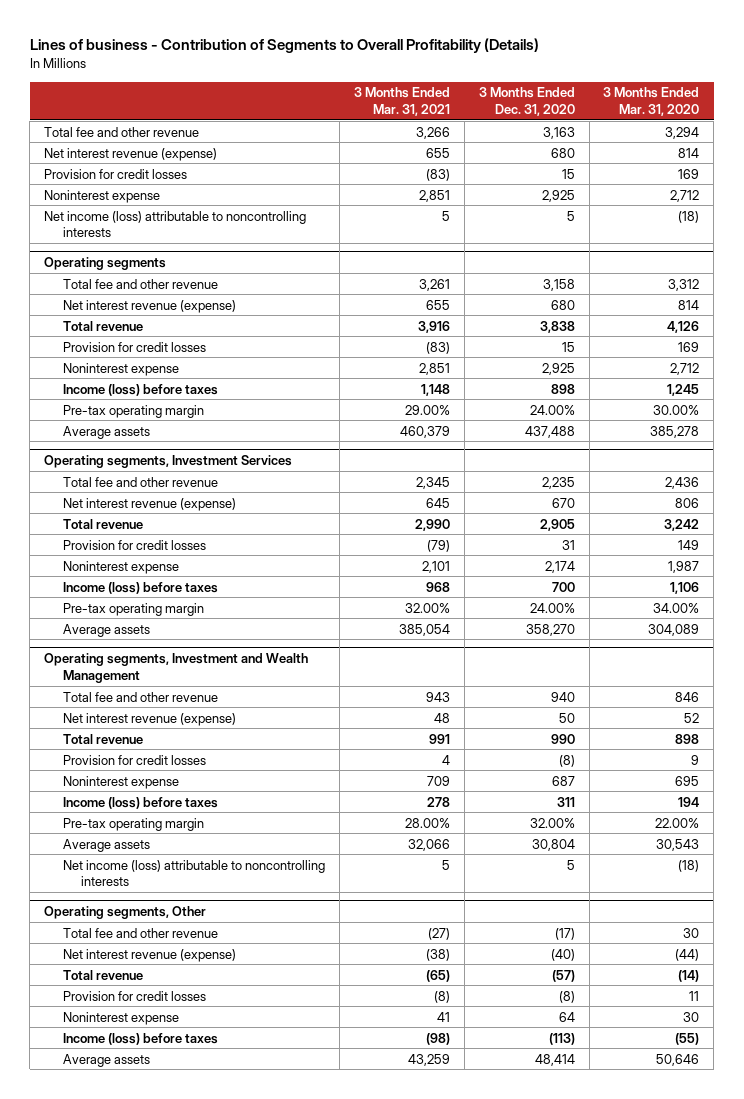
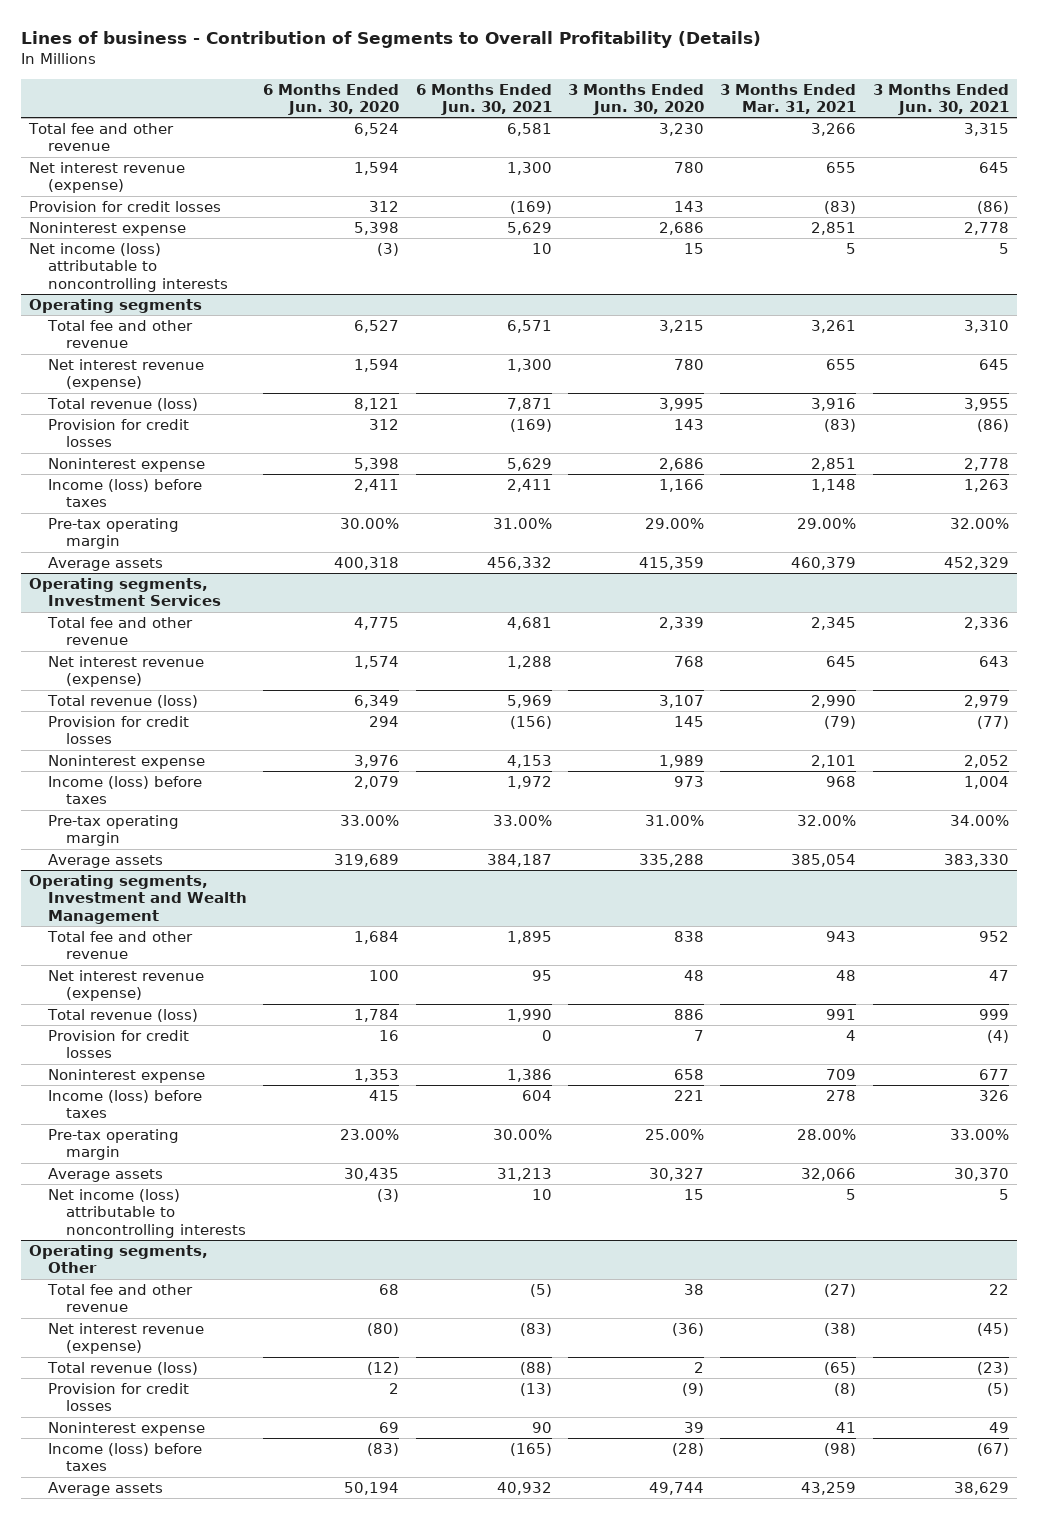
[478,87,575,116] 3 Months Ended Dec. 31, 2020 -> none
[603,87,700,116] 3 Months Ended Mar. 31, 2020 -> none
none -> [263,83,400,116] 6 Months Ended Jun. 30, 2020
none -> [415,83,552,116] 6 Months Ended Jun. 30, 2021
none -> [567,83,704,116] 3 Months Ended Jun. 30, 2020
none -> [872,83,1009,116] 3 Months Ended Jun. 30, 2021
[62,320,143,331] Total revenue -> [46,398,198,412] Total revenue (loss)
[62,518,143,529] Total revenue -> [46,695,198,709] Total revenue (loss)
[62,733,143,744] Total revenue -> [46,1009,198,1023] Total revenue (loss)
[62,969,143,980] Total revenue -> [46,1362,198,1376] Total revenue (loss)

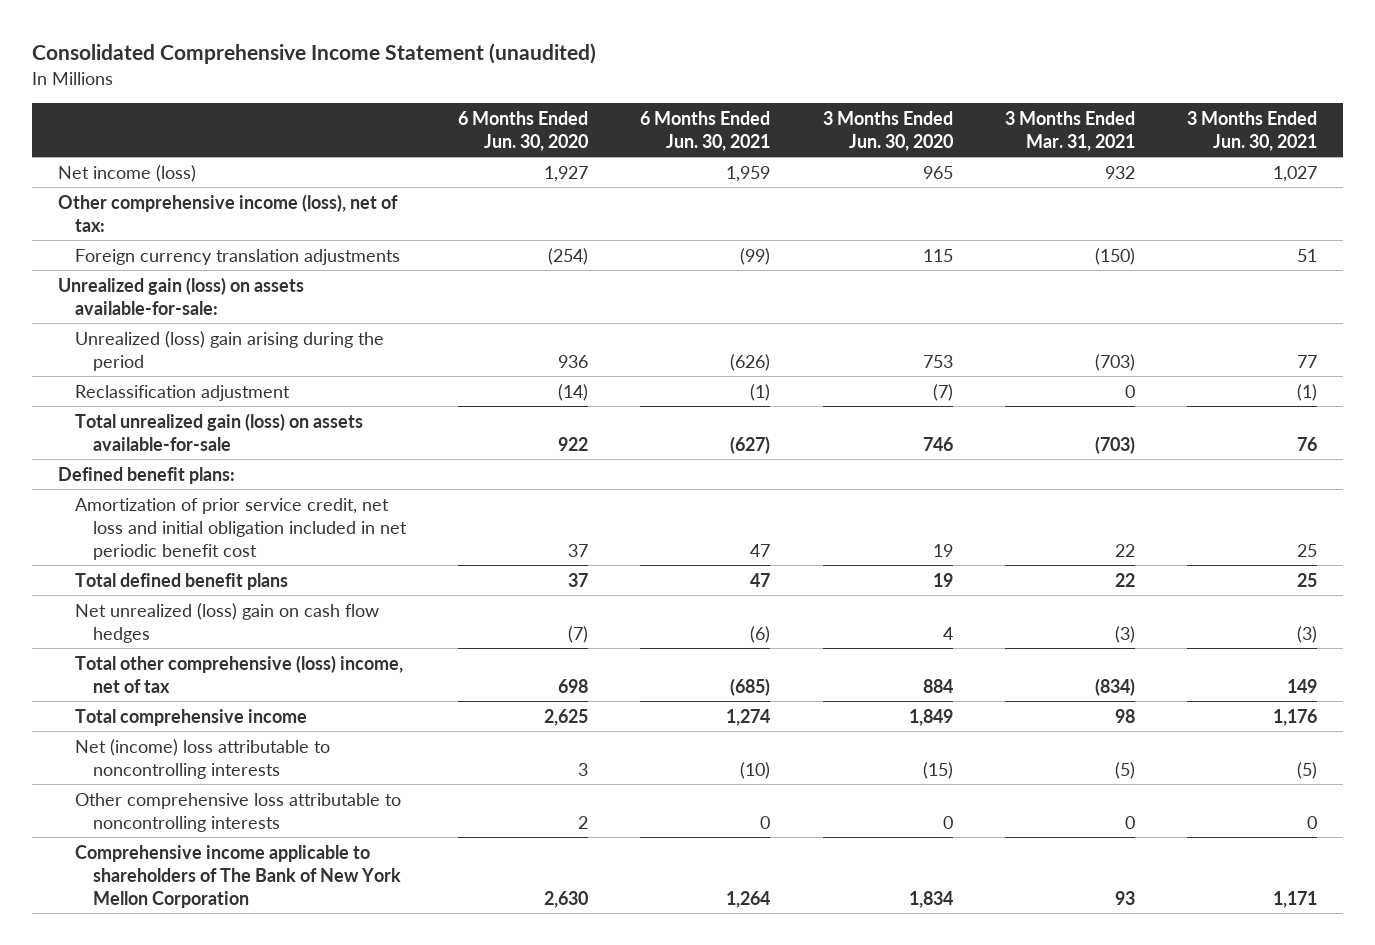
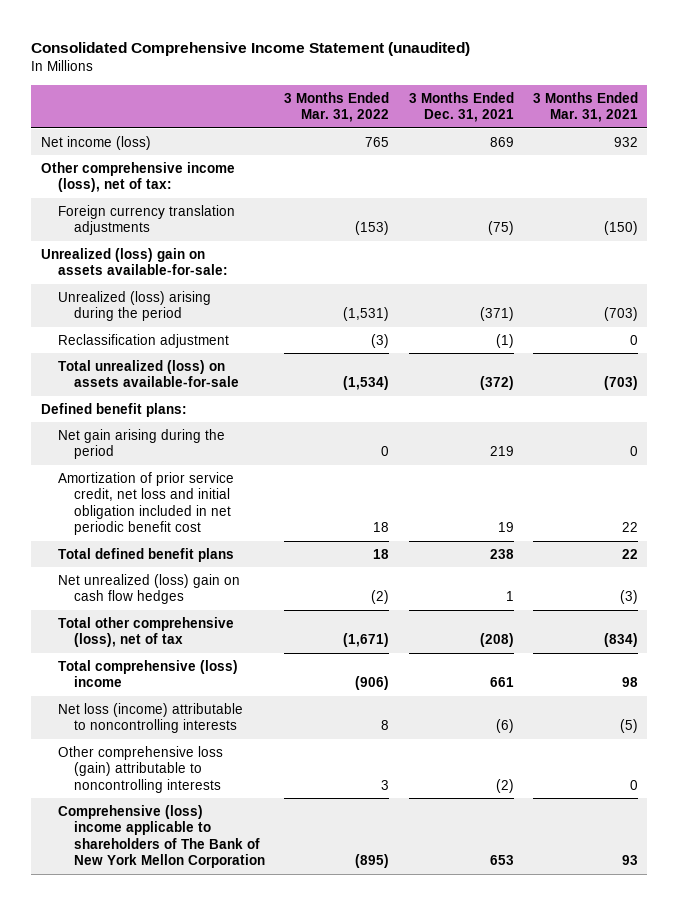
[458,110,589,152] 6 Months Ended Jun. 30, 2020 -> none
[640,110,771,152] 6 Months Ended Jun. 30, 2021 -> none
[822,110,953,152] 3 Months Ended Jun. 30, 2020 -> none
[1187,110,1318,152] 3 Months Ended Jun. 30, 2021 -> none
none -> [284,91,390,123] 3 Months Ended Mar. 31, 2022
none -> [408,91,514,123] 3 Months Ended Dec. 31, 2021
[58,276,305,315] Unrealized gain (loss) on assets available-for-sale: -> [40,247,228,276] Unrealized (loss) gain on assets available-for-sale:
[75,330,385,371] Unrealized (loss) gain arising during the period -> [57,290,211,322] Unrealized (loss) arising during the period
[75,412,364,451] Total unrealized gain (loss) on assets available-for-sale -> [57,359,240,388] Total unrealized (loss) on assets available-for-sale
none -> [57,428,225,460] Net gain arising during the period
[75,654,404,693] Total other comprehensive (loss) income, net of tax -> [57,616,234,648] Total other comprehensive (loss), net of tax
[75,708,308,726] Total comprehensive income -> [57,659,238,688] Total comprehensive (loss) income
[75,738,331,779] Net (income) loss attributable to noncontrolling interests -> [57,702,243,734] Net loss (income) attributable to noncontrolling interests
[75,792,402,832] Other comprehensive loss attributable to noncontrolling interests -> [57,745,223,793] Other comprehensive loss (gain) attributable to noncontrolling interests
[75,844,401,909] Comprehensive income applicable to shareholders of The Bank of New York Mellon Corporation -> [57,804,266,869] Comprehensive (loss) income applicable to shareholders of The Bank of New York Mellon Corporation

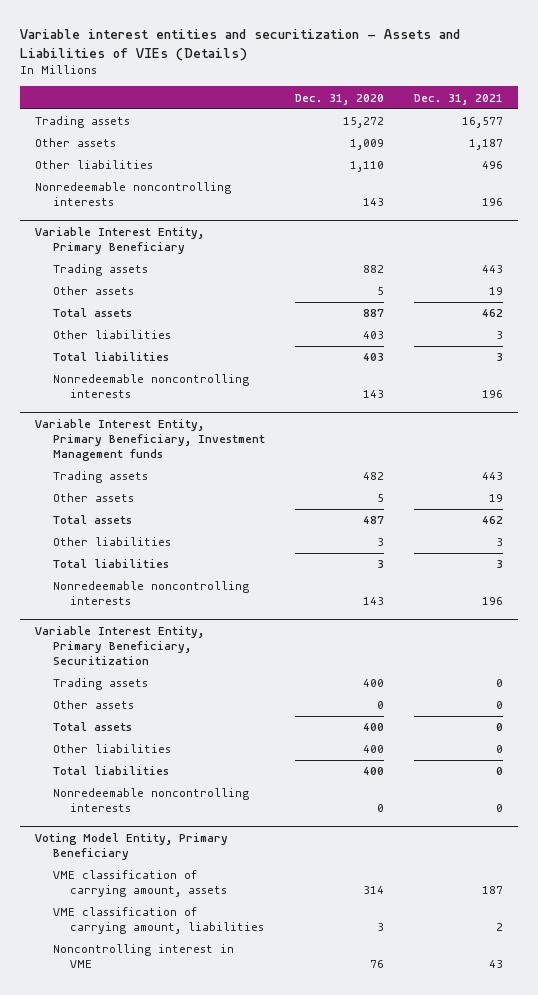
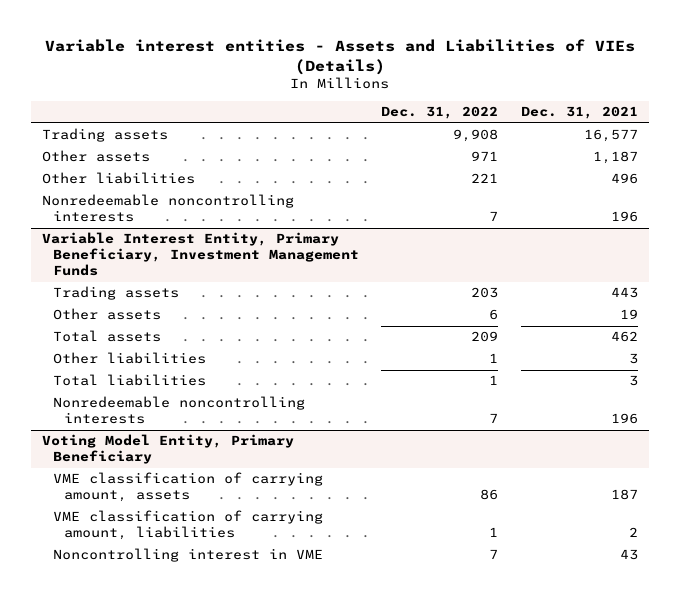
[19,28,460,61] Variable interest entities and securitization - Assets and Liabilities of VIEs (Details) -> [45,39,636,76] Variable interest entities - Assets and Liabilities of VIEs (Details)
[294,93,384,105] Dec. 31, 2020 -> none
none -> [381,106,499,120] Dec. 31, 2022
[35,226,205,254] Variable Interest Entity, Primary Beneficiary -> none
[52,264,148,277] Trading assets -> none
[52,286,134,296] Other assets -> none
[52,308,132,318] Total assets -> none
[52,330,171,340] Other liabilities -> none
[52,352,169,362] Total liabilities -> none
[52,374,249,399] Nonredeemable noncontrolling interests -> none
[35,418,265,461] Variable Interest Entity, Primary Beneficiary, Investment Management funds -> [42,232,360,277] Variable Interest Entity, Primary Beneficiary, Investment Management Funds
[35,625,205,665] Variable Interest Entity, Primary Beneficiary, Securitization -> none
[52,678,148,691] Trading assets -> none
[52,700,134,710] Other assets -> none
[52,722,132,732] Total assets -> none
[52,744,171,754] Other liabilities -> none
[52,766,169,776] Total liabilities -> none
[52,788,249,813] Nonredeemable noncontrolling interests -> none

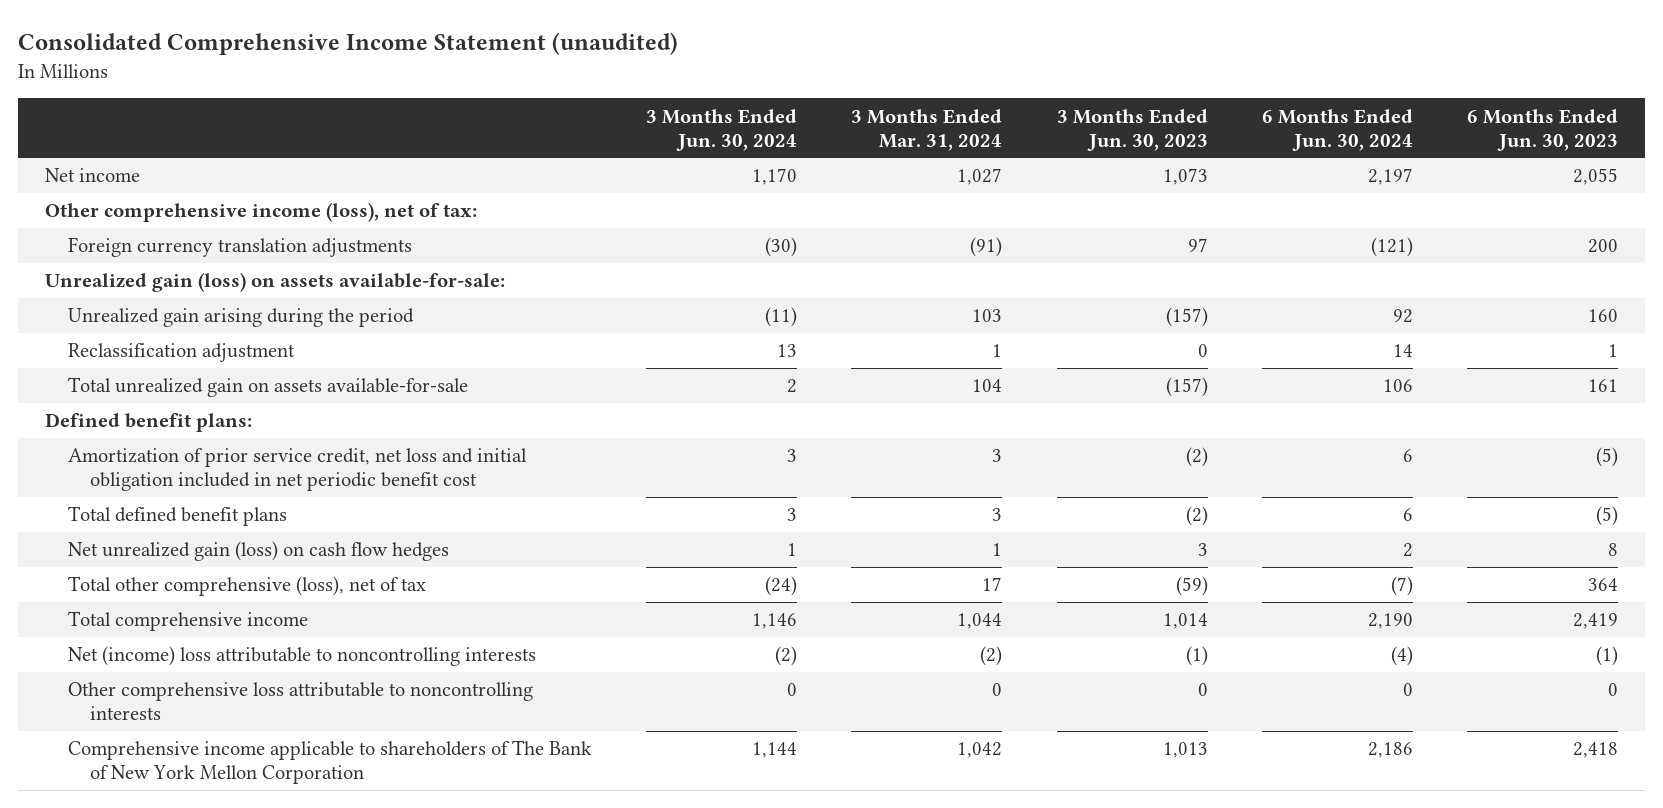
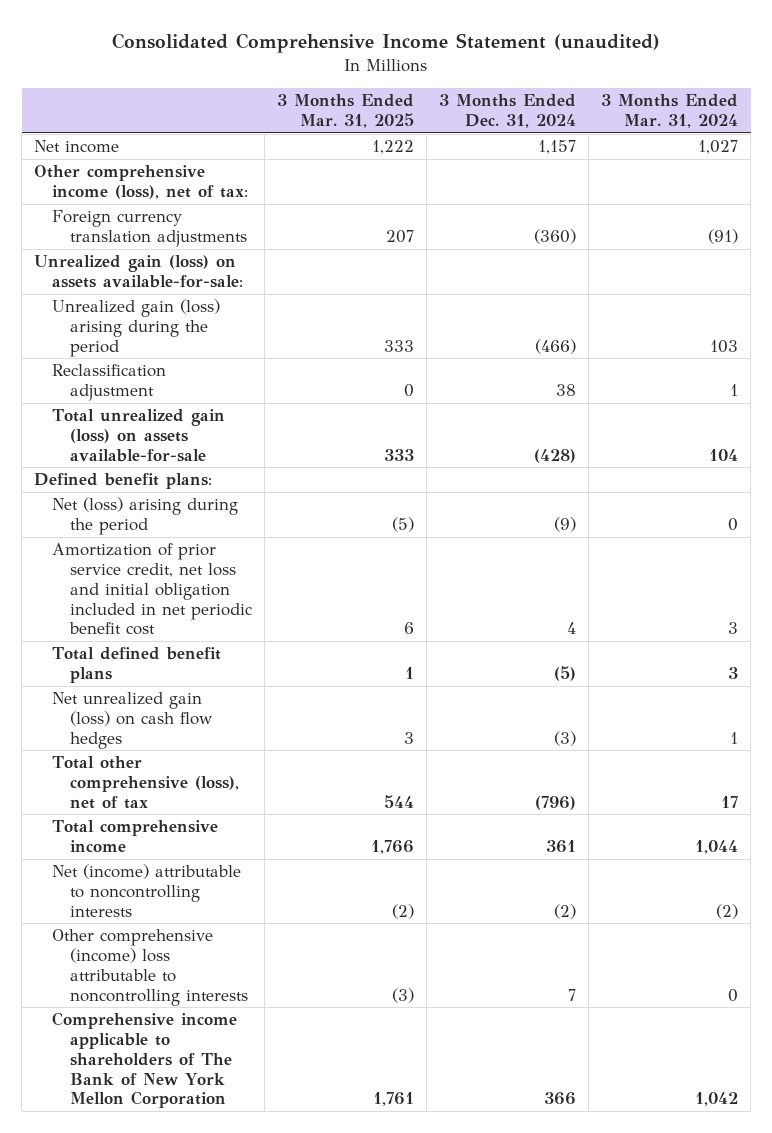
[645,108,797,151] 3 Months Ended Jun. 30, 2024 -> none
[1056,108,1208,151] 3 Months Ended Jun. 30, 2023 -> none
[1261,108,1413,151] 6 Months Ended Jun. 30, 2024 -> none
[1467,108,1619,151] 6 Months Ended Jun. 30, 2023 -> none
none -> [277,94,415,128] 3 Months Ended Mar. 31, 2025
none -> [439,94,577,128] 3 Months Ended Dec. 31, 2024
[67,308,414,328] Unrealized gain arising during the period -> [52,299,221,357] Unrealized gain (loss) arising during the period
[67,377,468,398] Total unrealized gain on assets available-for-sale -> [52,409,226,462] Total unrealized gain (loss) on assets available-for-sale
none -> [52,497,239,536] Net (loss) arising during the period
[67,646,536,667] Net (income) loss attributable to noncontrolling interests -> [52,864,242,917] Net (income) attributable to noncontrolling interests
[67,682,533,721] Other comprehensive loss attributable to noncontrolling interests -> [52,929,249,1006] Other comprehensive (income) loss attributable to noncontrolling interests

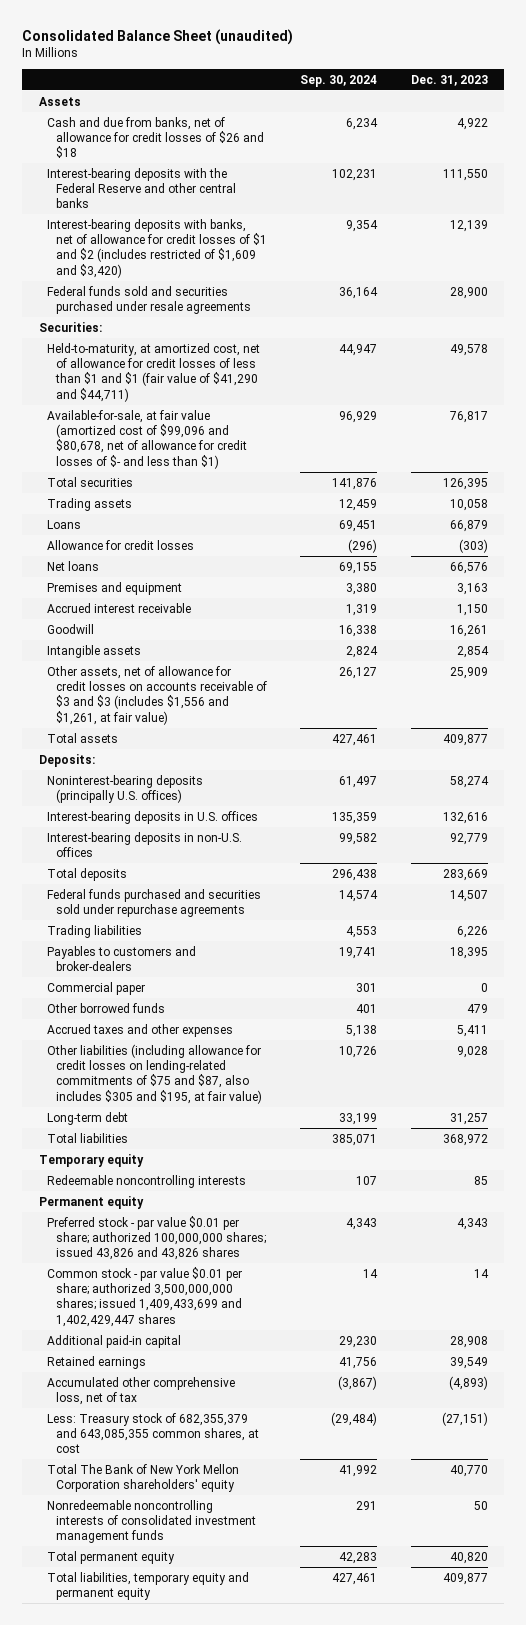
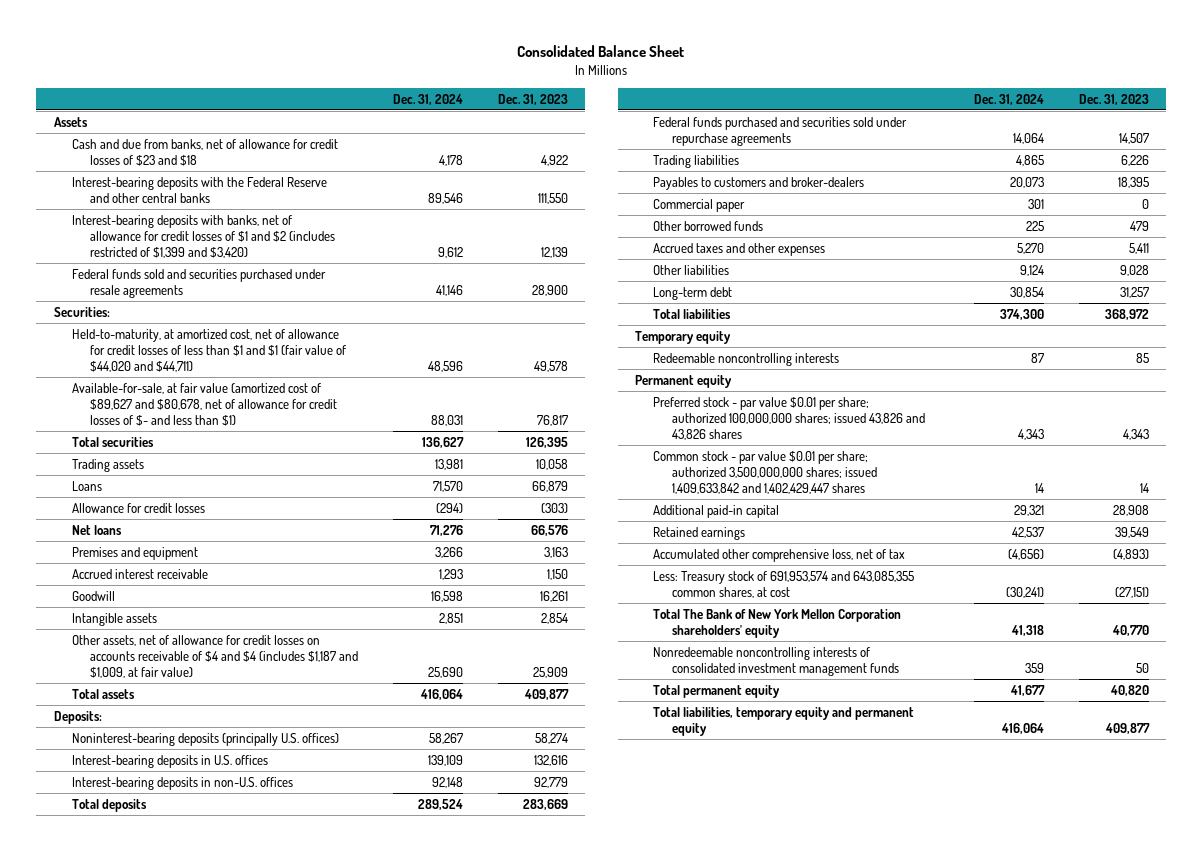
[22,28,294,45] Consolidated Balance Sheet (unaudited) -> [517,44,685,57] Consolidated Balance Sheet
[300,74,378,87] Sep. 30, 2024 -> none
none -> [392,93,463,105] Dec. 31, 2024
[47,116,265,159] Cash and due from banks, net of allowance for credit losses of $26 and $18 -> [71,138,338,166] Cash and due from banks, net of allowance for credit losses of $23 and $18
[47,218,268,278] Interest-bearing deposits with banks, net of allowance for credit losses of $1 and $2 (includes restricted of $1,609 and $3,420) -> [71,214,336,258] Interest-bearing deposits with banks, net of allowance for credit losses of $1 and $2 (includes restricted of $1,399 and $3,420)
[47,342,261,402] Held-to-maturity, at amortized cost, net of allowance for credit losses of less than $1 and $1 (fair value of $41,290 and $44,711) -> [71,328,347,372] Held-to-maturity, at amortized cost, net of allowance for credit losses of less than $1 and $1 (fair value of $44,020 and $44,711)
[47,409,248,469] Available-for-sale, at fair value (amortized cost of $99,096 and $80,678, net of allowance for credit losses of $- and less than $1) -> [71,382,338,426] Available-for-sale, at fair value (amortized cost of $89,627 and $80,678, net of allowance for credit losses of $- and less than $1)
[47,665,268,725] Other assets, net of allowance for credit losses on accounts receivable of $3 and $3 (includes $1,556 and $1,261, at fair value) -> [71,634,359,678] Other assets, net of allowance for credit losses on accounts receivable of $4 and $4 (includes $1,187 and $1,009, at fair value)
[47,1043,263,1104] Other liabilities (including allowance for credit losses on lending-related commitments of $75 and $87, also includes $305 and $195, at fair value) -> [653,264,730,275] Other liabilities
[47,1266,243,1327] Common stock - par value $0.01 per share; authorized 3,500,000,000 shares; issued 1,409,433,699 and 1,402,429,447 shares -> [653,450,877,494] Common stock - par value $0.01 per share; authorized 3,500,000,000 shares; issued 1,409,633,842 and 1,402,429,447 shares
[47,1412,260,1454] Less: Treasury stock of 682,355,379 and 643,085,355 common shares, at cost -> [653,570,915,598] Less: Treasury stock of 691,953,574 and 643,085,355 common shares, at cost

